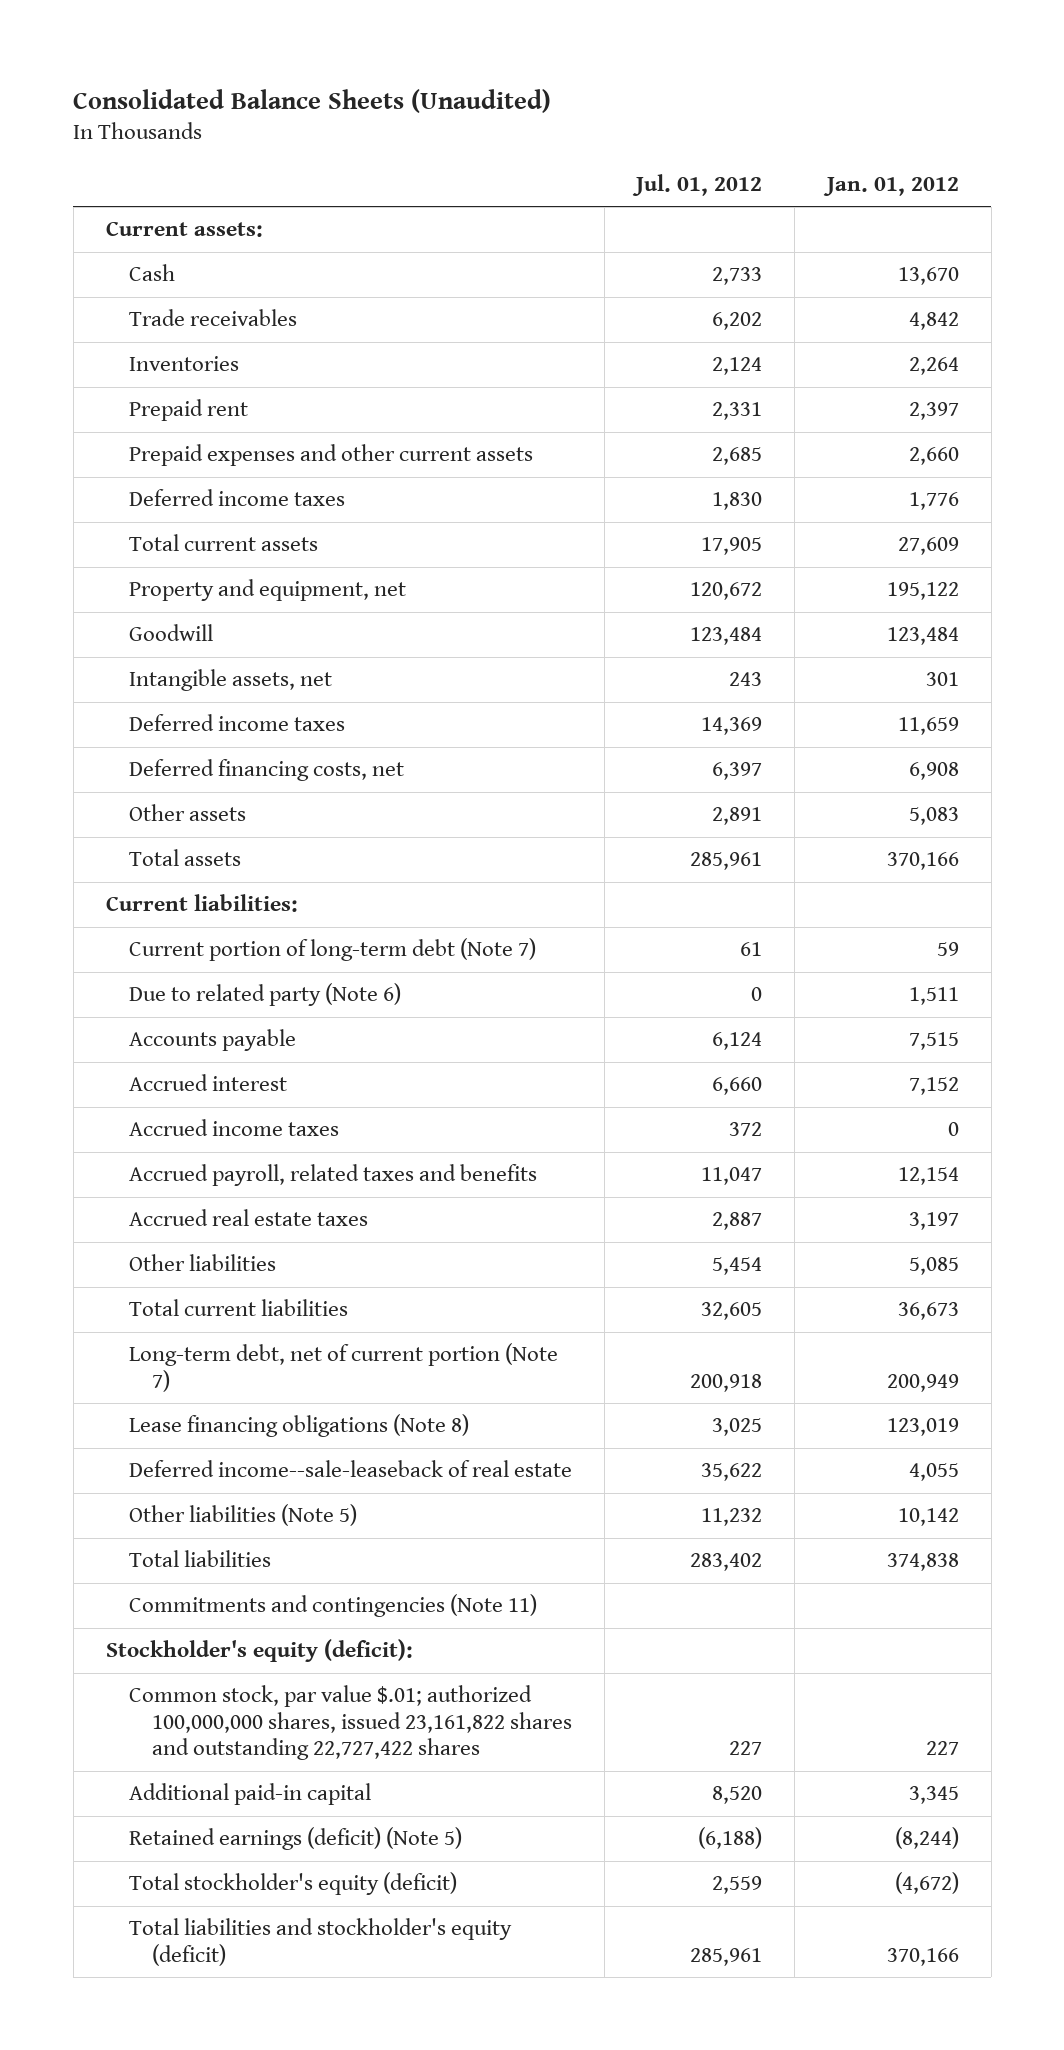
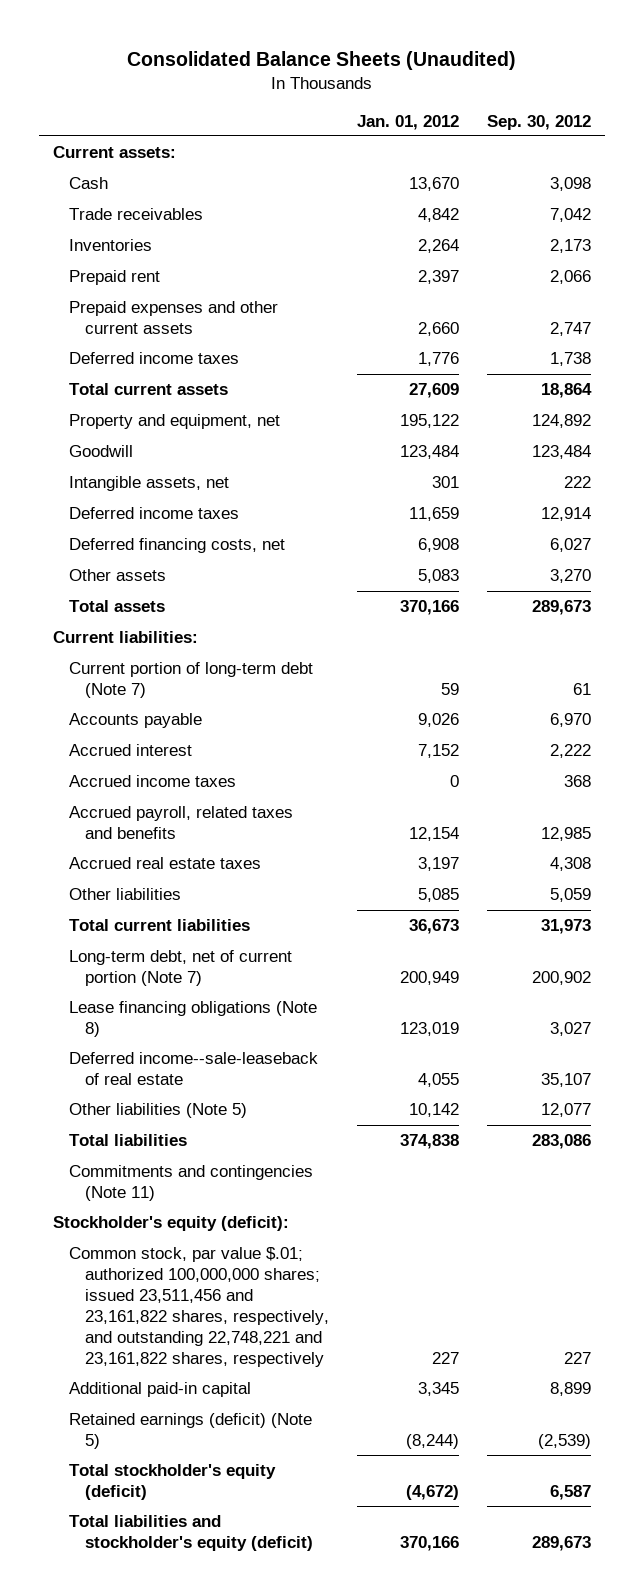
[632,174,763,197] Jul. 01, 2012 -> none
none -> [486,114,591,130] Sep. 30, 2012
[128,983,401,1007] Due to related party (Note 6) -> none
[908,1032,959,1051] 7,515 -> [418,713,460,728] 9,026
[128,1685,573,1761] Common stock, par value $.01; authorized 100,000,000 shares, issued 23,161,822 shares and outstanding 22,727,422 shares -> [69,1247,330,1367] Common stock, par value $.01; authorized 100,000,000 shares; issued 23,511,456 and 23,161,822 shares, respectively, and outstanding 22,748,221 and 23,161,822 shares, respectively

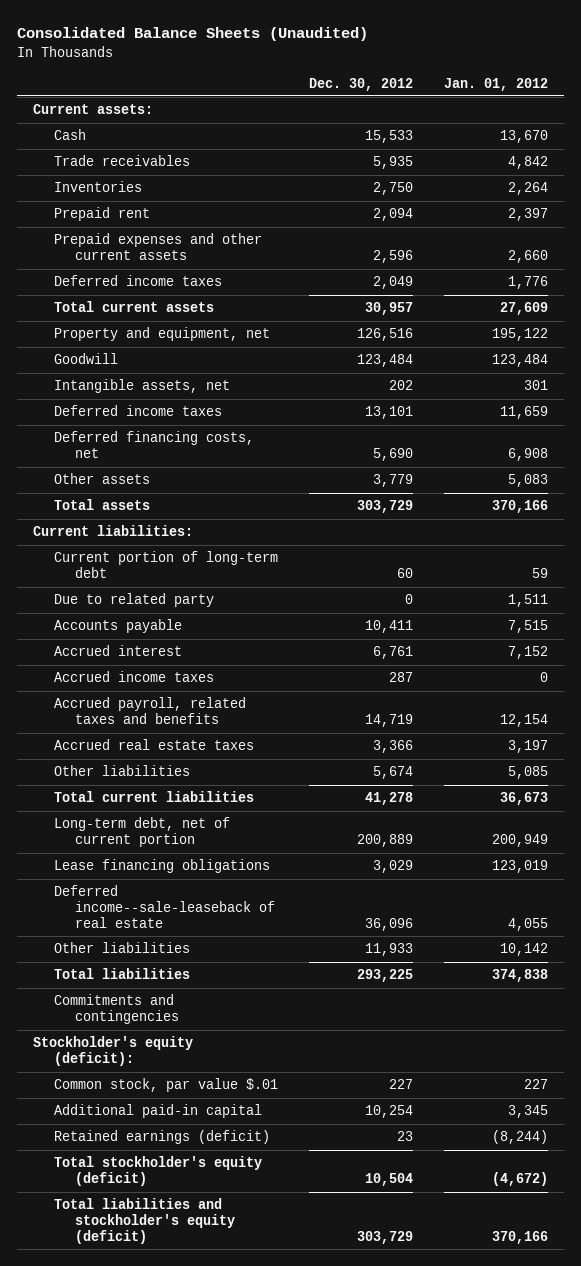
[486,114,591,130] Sep. 30, 2012 -> none
none -> [309,77,414,91] Dec. 30, 2012
[69,662,314,699] Current portion of long-term debt (Note 7) -> [53,551,278,579] Current portion of long-term debt
none -> [53,593,214,608] Due to related party
[418,713,460,728] 9,026 -> [508,620,549,634] 7,515
[69,950,293,987] Long-term debt, net of current portion (Note 7) -> [53,817,230,848] Long-term debt, net of current portion
[69,1001,318,1038] Lease financing obligations (Note 8) -> [53,859,270,874] Lease financing obligations
[69,1103,248,1119] Other liabilities (Note 5) -> [53,942,190,954] Other liabilities
[69,1165,314,1202] Commitments and contingencies (Note 11) -> [53,994,179,1025] Commitments and contingencies
[69,1247,330,1367] Common stock, par value $.01; authorized 100,000,000 shares; issued 23,511,456 and 23,161,822 shares, respectively, and outstanding 22,748,221 and 23,161,822 shares, respectively -> [53,1078,278,1093] Common stock, par value $.01
[69,1413,313,1450] Retained earnings (deficit) (Note 5) -> [53,1130,270,1145] Retained earnings (deficit)

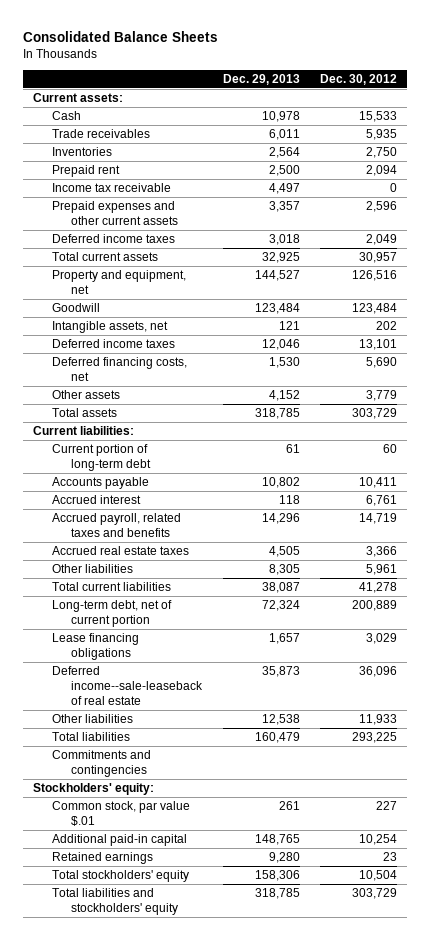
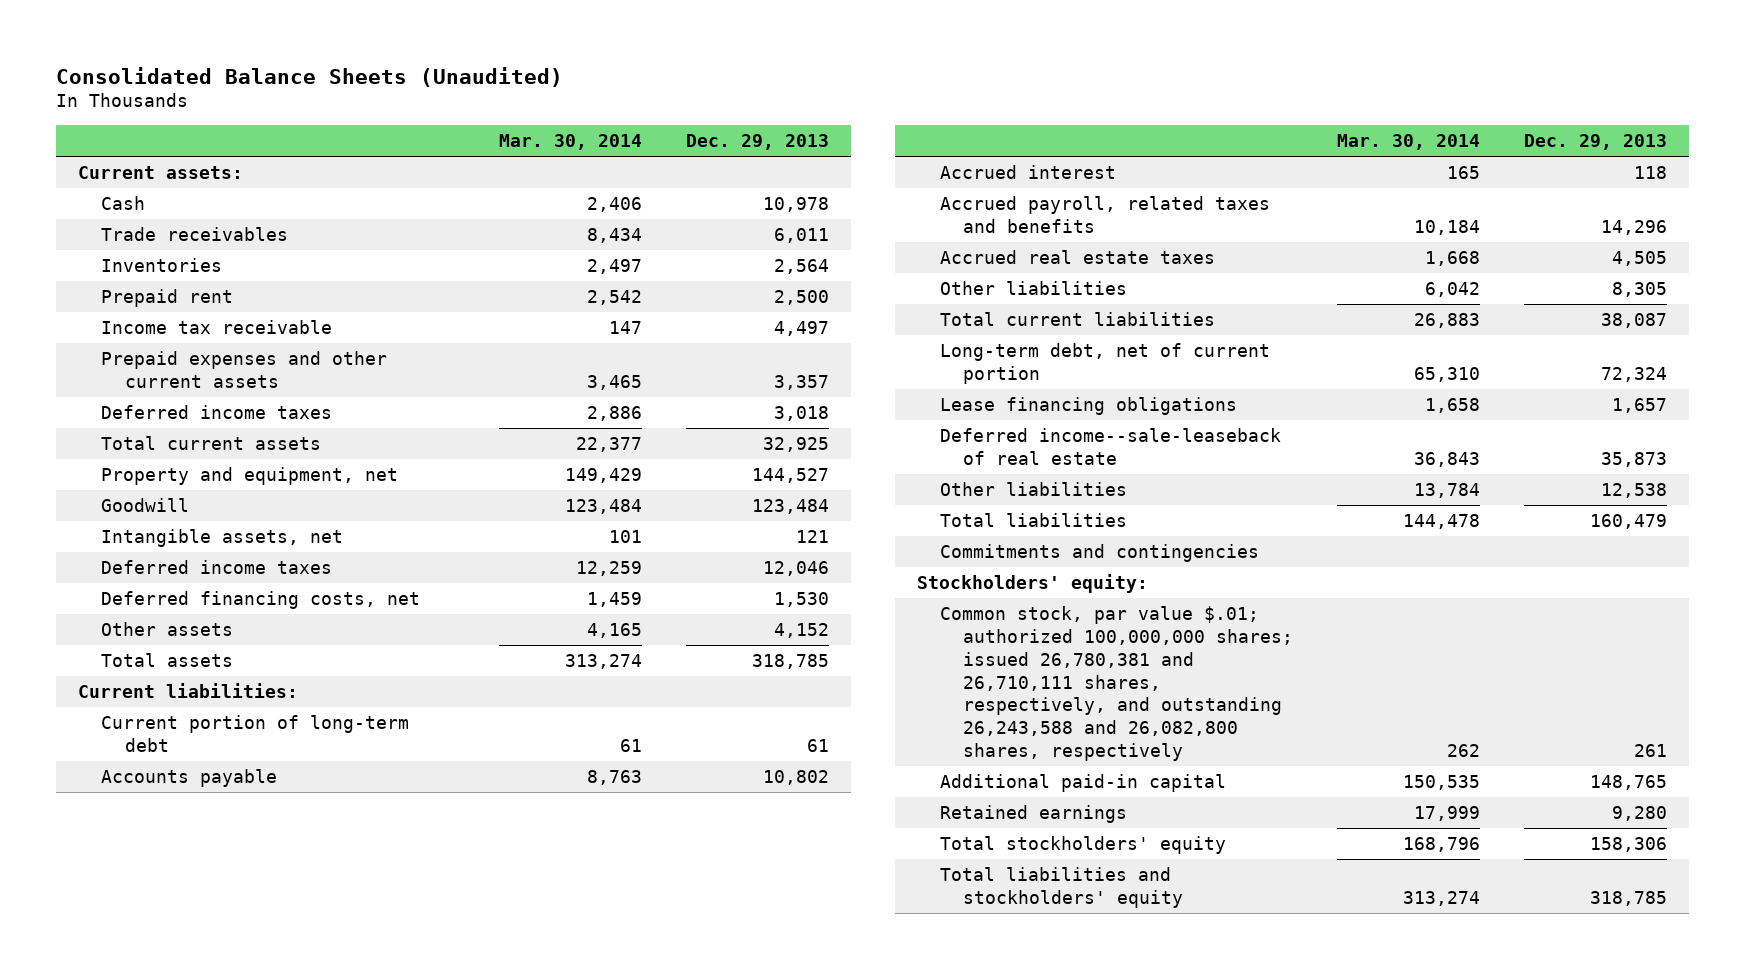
[23,30,219,42] Consolidated Balance Sheets -> [56,66,564,87] Consolidated Balance Sheets (Unaudited)
[320,73,398,85] Dec. 30, 2012 -> none
none -> [498,134,642,151] Mar. 30, 2014
[52,801,191,827] Common stock, par value $.01 -> [940,606,1294,762] Common stock, par value $.01; authorized 100,000,000 shares; issued 26,780,381 and 26,710,111 shares, respectively, and outstanding 26,243,588 and 26,082,800 shares, respectively

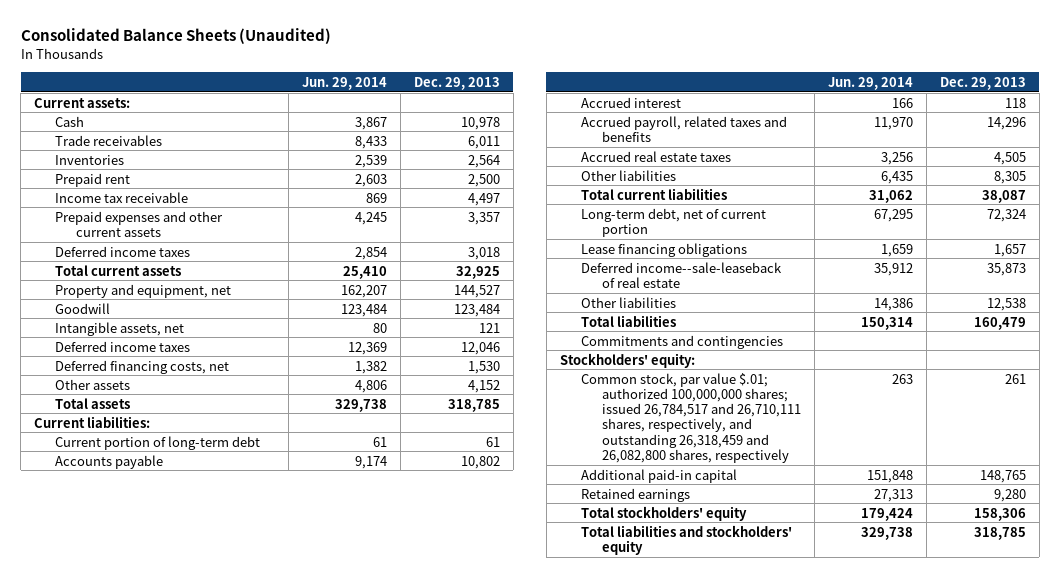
[498,134,642,151] Mar. 30, 2014 -> none
none -> [302,76,388,90] Jun. 29, 2014
[940,606,1294,762] Common stock, par value $.01; authorized 100,000,000 shares; issued 26,780,381 and 26,710,111 shares, respectively, and outstanding 26,243,588 and 26,082,800 shares, respectively -> [580,372,802,463] Common stock, par value $.01; authorized 100,000,000 shares; issued 26,784,517 and 26,710,111 shares, respectively, and outstanding 26,318,459 and 26,082,800 shares, respectively

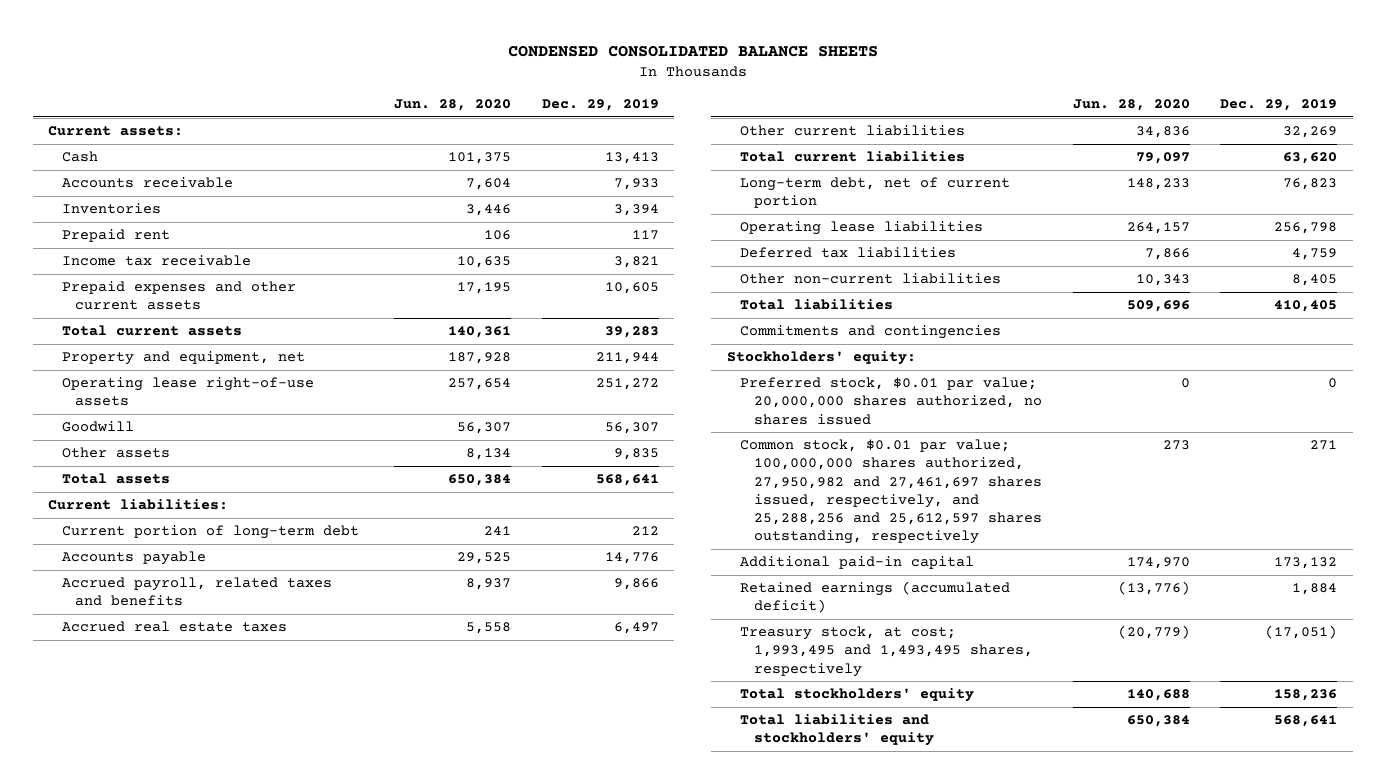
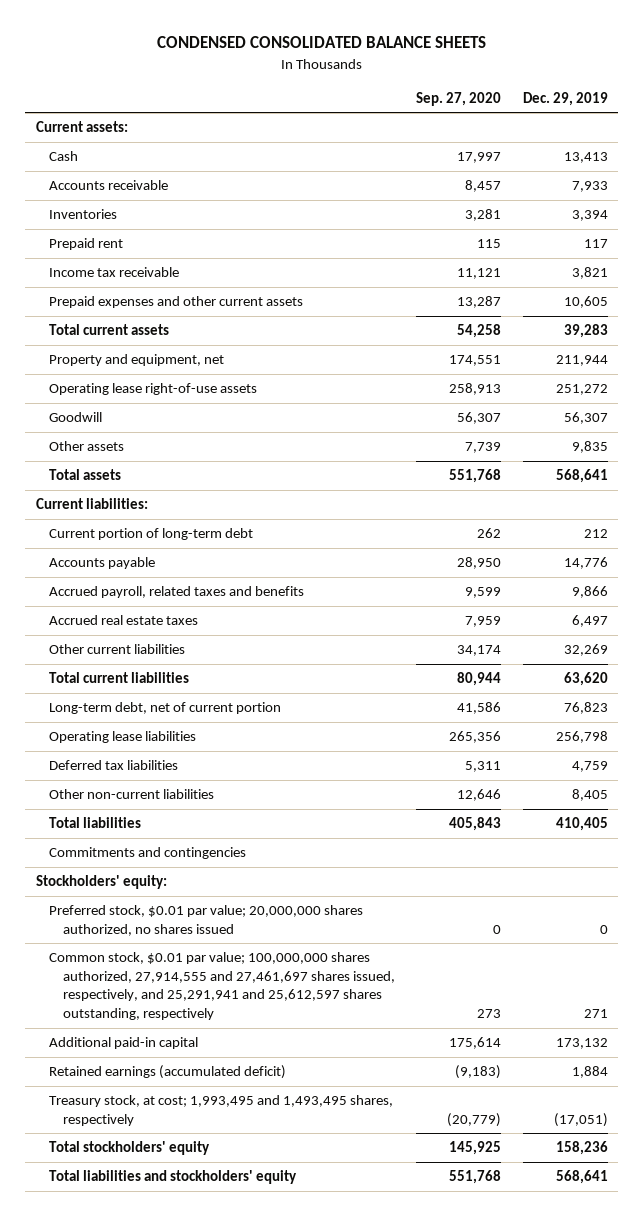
[393,99,511,112] Jun. 28, 2020 -> none
none -> [416,91,502,106] Sep. 27, 2020
[740,439,1042,545] Common stock, $0.01 par value; 100,000,000 shares authorized, 27,950,982 and 27,461,697 shares issued, respectively, and 25,288,256 and 25,612,597 shares outstanding, respectively -> [49,952,395,1020] Common stock, $0.01 par value; 100,000,000 shares authorized, 27,914,555 and 27,461,697 shares issued, respectively, and 25,291,941 and 25,612,597 shares outstanding, respectively

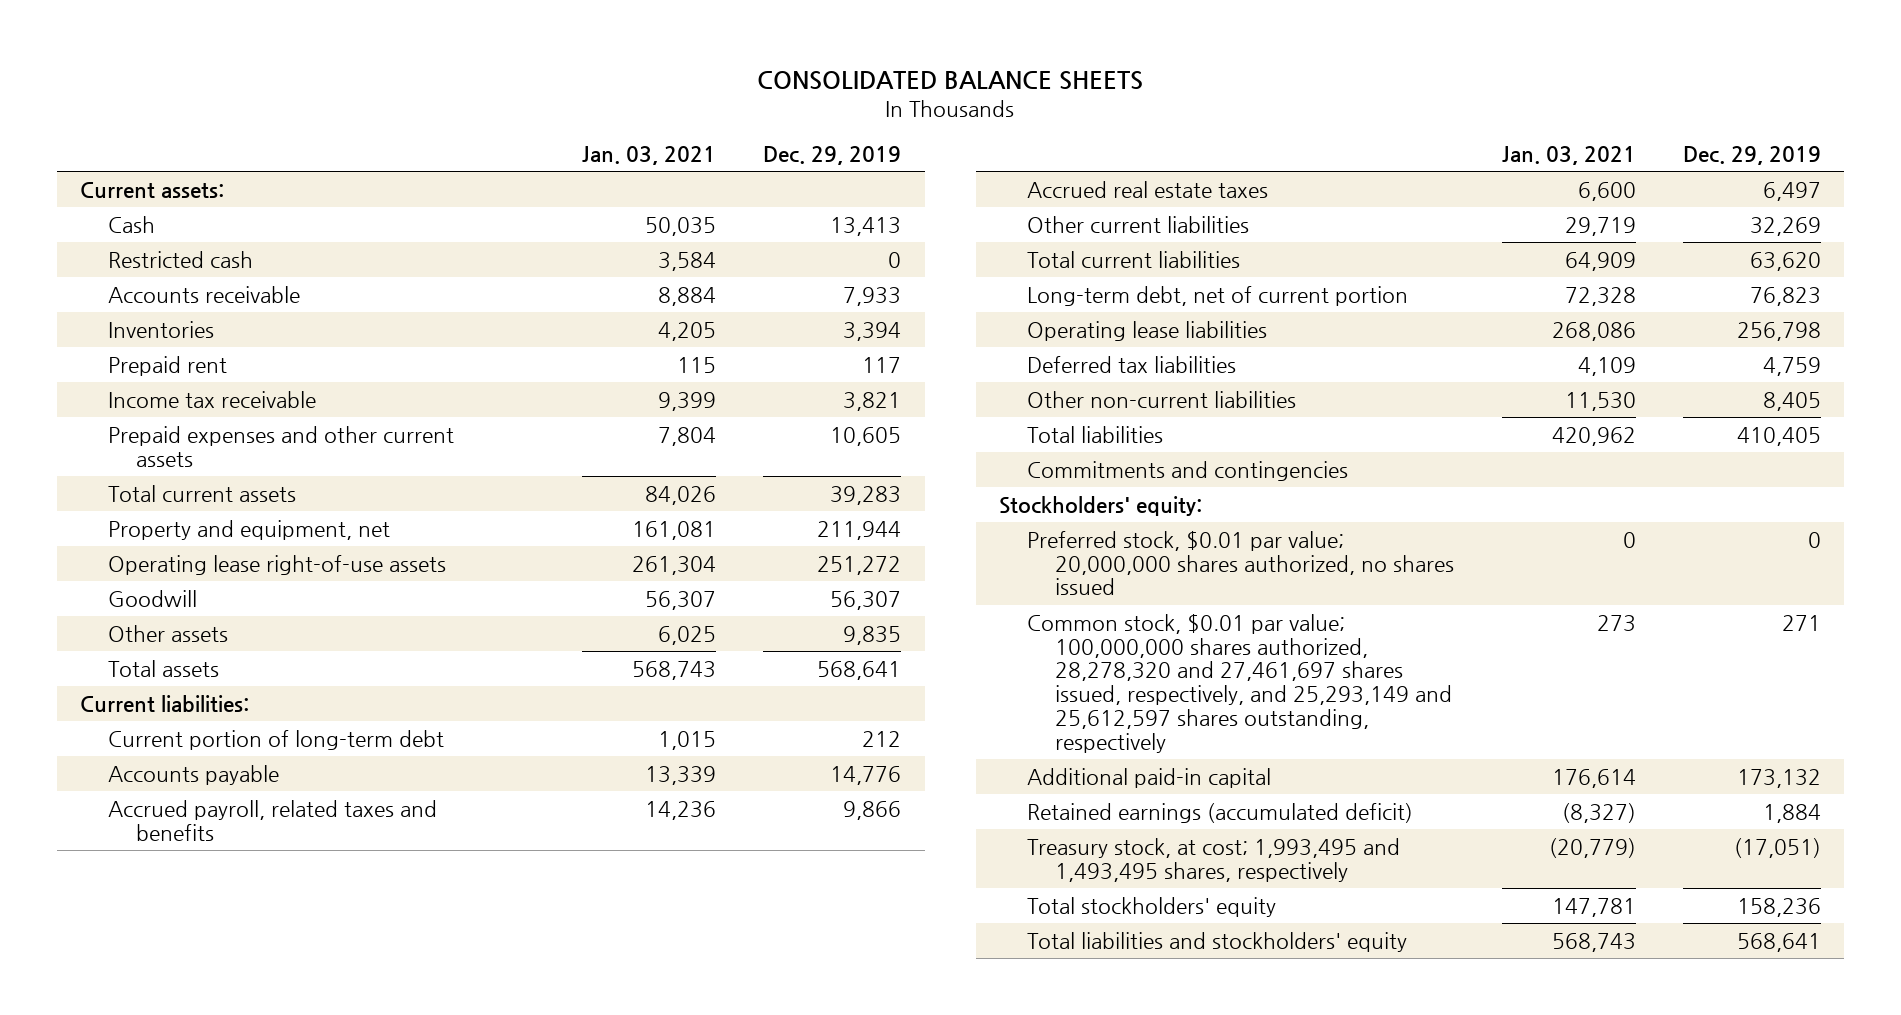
[156,36,486,49] CONDENSED CONSOLIDATED BALANCE SHEETS -> [757,71,1144,91] CONSOLIDATED BALANCE SHEETS
[416,91,502,106] Sep. 27, 2020 -> none
none -> [582,145,717,165] Jan. 03, 2021
none -> [108,250,254,268] Restricted cash
[49,952,395,1020] Common stock, $0.01 par value; 100,000,000 shares authorized, 27,914,555 and 27,461,697 shares issued, respectively, and 25,291,941 and 25,612,597 shares outstanding, respectively -> [1027,613,1453,753] Common stock, $0.01 par value; 100,000,000 shares authorized, 28,278,320 and 27,461,697 shares issued, respectively, and 25,293,149 and 25,612,597 shares outstanding, respectively

